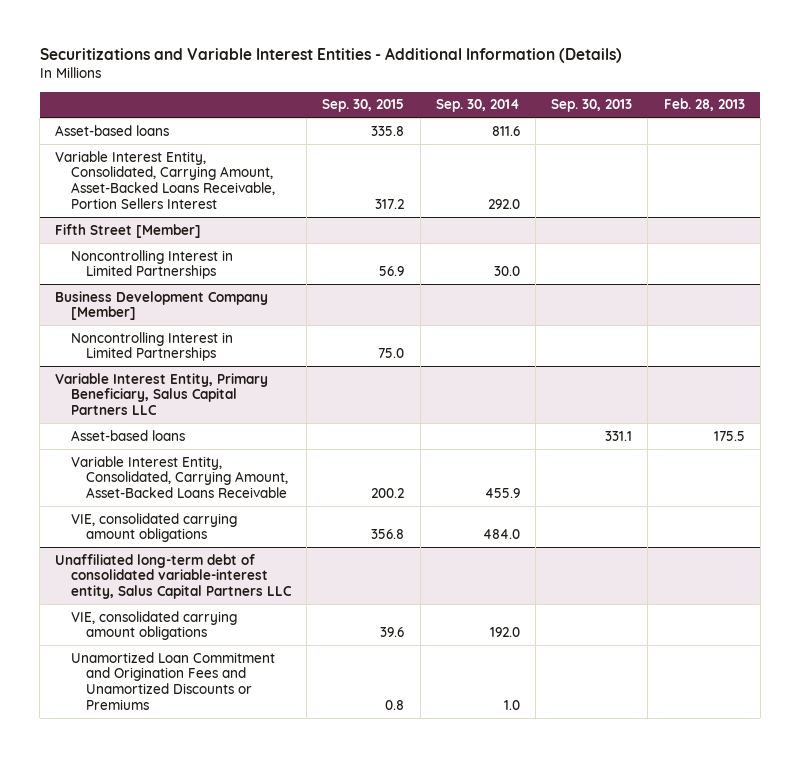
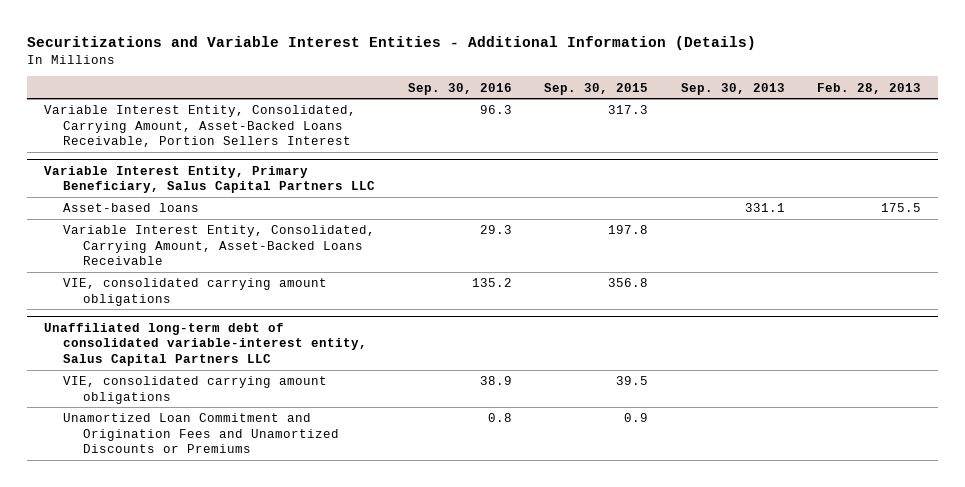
[435,99,520,113] Sep. 30, 2014 -> none
none -> [407,82,512,95] Sep. 30, 2016
[55,124,170,136] Asset-based loans -> none
[55,223,202,238] Fifth Street [Member] -> none
[70,249,233,280] Noncontrolling Interest in Limited Partnerships -> none
[55,290,269,321] Business Development Company [Member] -> none
[70,331,233,362] Noncontrolling Interest in Limited Partnerships -> none
[375,199,405,210] 317.2 -> [608,105,649,115] 317.3
[371,488,405,499] 200.2 -> [608,225,649,235] 197.8
[380,627,405,638] 39.6 -> [616,376,649,386] 39.5
[385,700,405,711] 0.8 -> [624,413,649,423] 0.9

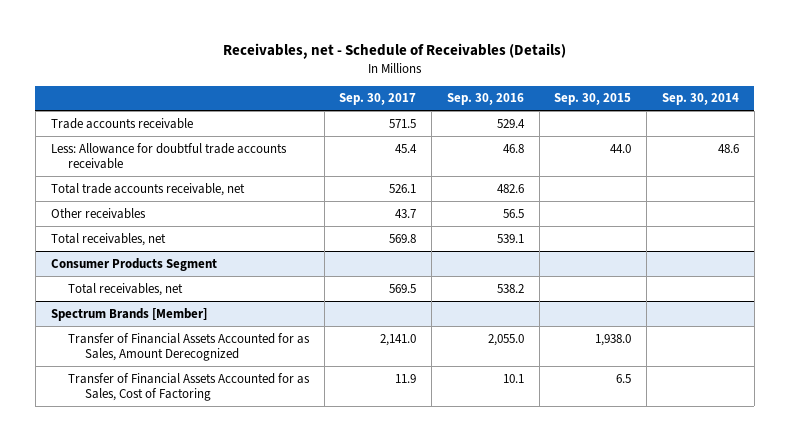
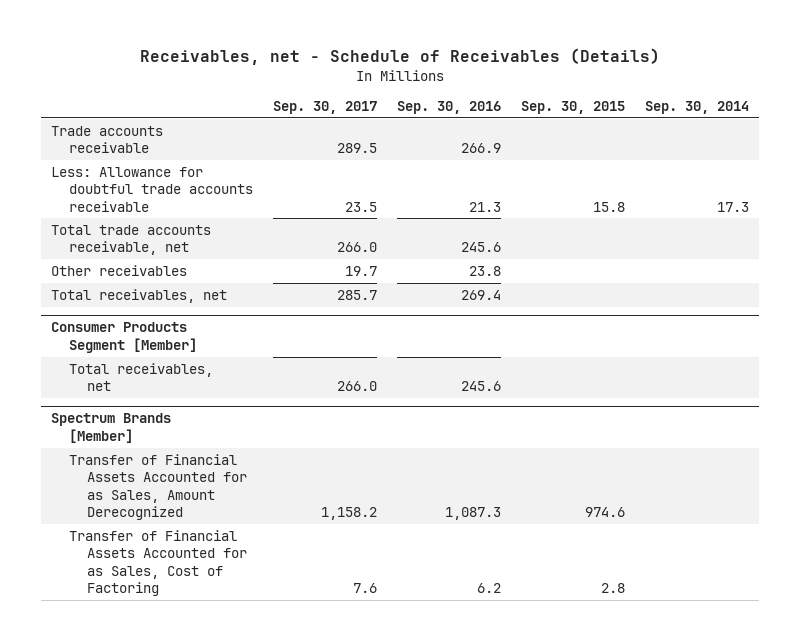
[389,118,417,128] 571.5 -> [337,143,378,154] 289.5
[496,118,525,128] 529.4 -> [460,143,501,154] 266.9
[395,143,418,153] 45.4 -> [345,201,378,212] 23.5
[502,143,524,153] 46.8 -> [468,201,501,212] 21.3
[610,143,632,153] 44.0 -> [592,201,625,212] 15.8
[717,143,739,153] 48.6 -> [716,201,749,212] 17.3
[389,183,417,193] 526.1 -> [337,242,378,253] 266.0
[496,183,524,193] 482.6 -> [460,242,501,253] 245.6
[395,208,417,218] 43.7 -> [345,265,378,276] 19.7
[502,208,524,218] 56.5 -> [468,265,501,276] 23.8
[389,233,417,243] 569.8 -> [337,289,378,300] 285.7
[496,233,524,243] 539.1 -> [460,289,501,300] 269.4
[50,257,217,271] Consumer Products Segment -> [50,322,198,353] Consumer Products Segment [Member]
[389,283,417,293] 569.5 -> [337,381,378,392] 266.0
[496,283,524,293] 538.2 -> [460,381,501,392] 245.6
[380,333,417,346] 2,141.0 -> [321,506,378,520] 1,158.2
[487,333,524,346] 2,055.0 -> [444,506,501,520] 1,087.3
[595,333,632,346] 1,938.0 -> [584,506,625,517] 974.6
[395,373,417,383] 11.9 -> [353,582,378,593] 7.6
[502,373,524,383] 10.1 -> [476,582,501,593] 6.2
[616,373,632,383] 6.5 -> [600,582,625,593] 2.8

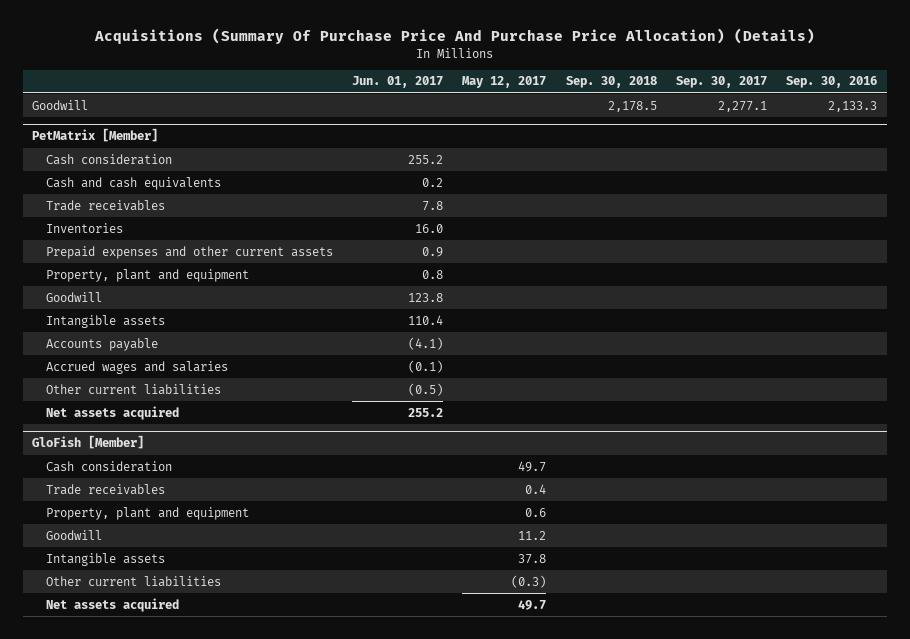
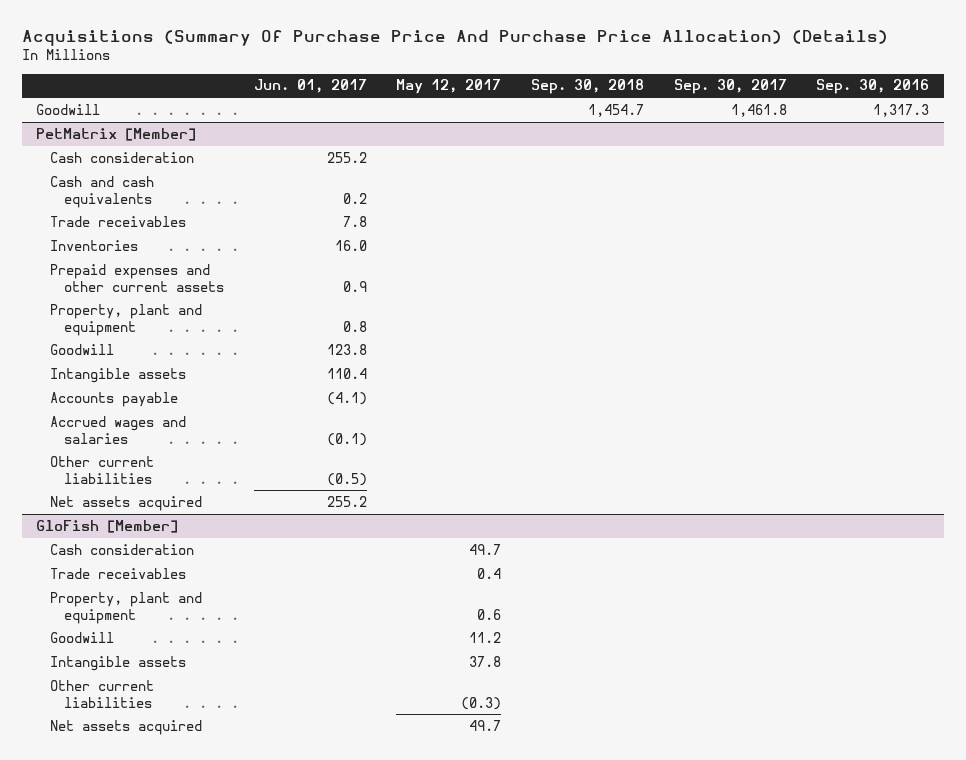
[607,100,657,112] 2,178.5 -> [588,103,645,117] 1,454.7
[718,100,768,112] 2,277.1 -> [730,103,787,117] 1,461.8
[828,100,878,112] 2,133.3 -> [873,103,930,117] 1,317.3

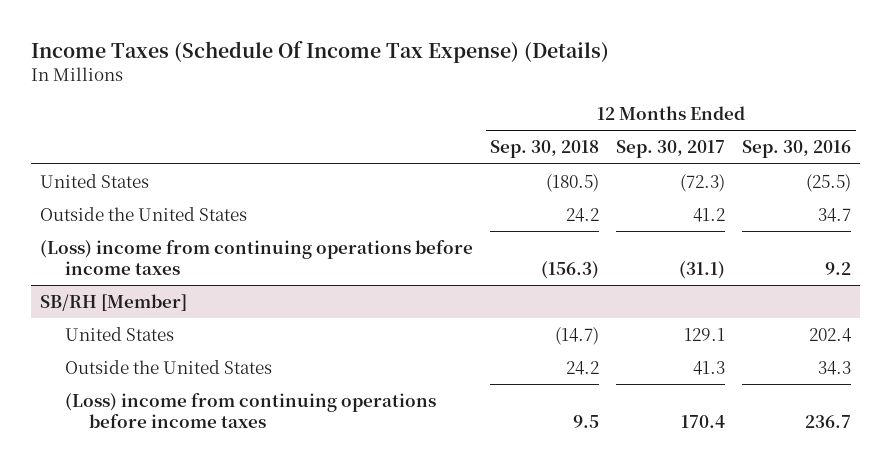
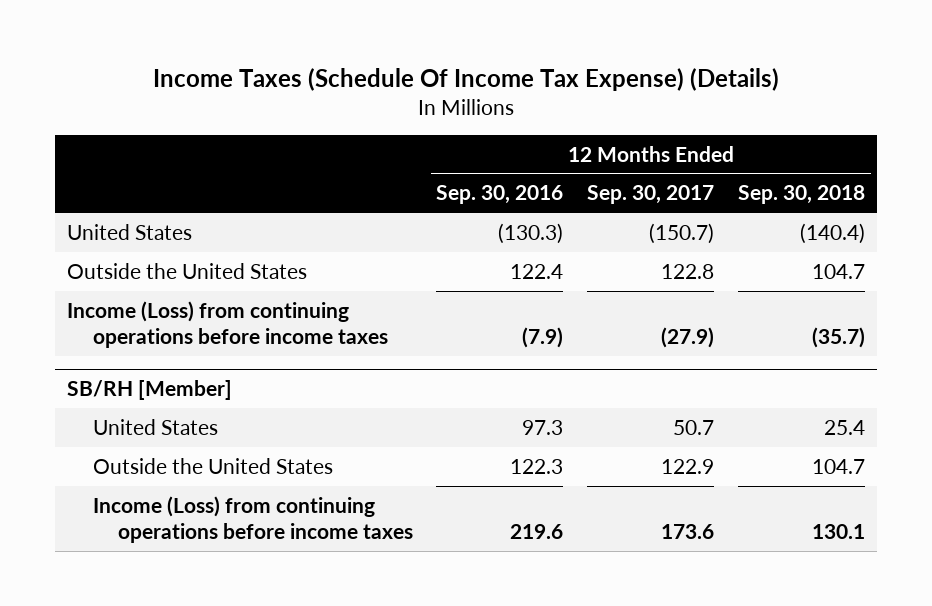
[546,173,600,192] (180.5) -> [799,222,865,244] (140.4)
[680,173,726,192] (72.3) -> [649,222,715,244] (150.7)
[806,173,852,192] (25.5) -> [498,222,564,244] (130.3)
[566,207,600,222] 24.2 -> [811,263,865,279] 104.7
[693,207,726,222] 41.2 -> [661,263,715,279] 122.8
[818,207,852,222] 34.7 -> [510,263,564,279] 122.4
[39,239,473,276] (Loss) income from continuing operations before income taxes -> [67,300,388,348] Income (Loss) from continuing operations before income taxes
[541,261,600,280] (156.3) -> [811,326,865,348] (35.7)
[679,261,726,280] (31.1) -> [661,326,715,348] (27.9)
[825,262,852,276] 9.2 -> [522,326,564,348] (7.9)
[555,326,600,345] (14.7) -> [823,419,865,435] 25.4
[684,327,726,341] 129.1 -> [673,419,715,435] 50.7
[809,327,853,342] 202.4 -> [522,419,564,435] 97.3
[566,360,600,375] 24.2 -> [811,458,865,474] 104.7
[693,360,726,375] 41.3 -> [661,458,715,474] 122.9
[818,360,852,375] 34.3 -> [510,458,564,474] 122.3
[64,392,436,429] (Loss) income from continuing operations before income taxes -> [92,495,413,543] Income (Loss) from continuing operations before income taxes
[573,415,600,429] 9.5 -> [811,523,865,539] 130.1
[681,415,726,429] 170.4 -> [661,523,715,539] 173.6
[805,415,852,429] 236.7 -> [510,523,564,539] 219.6

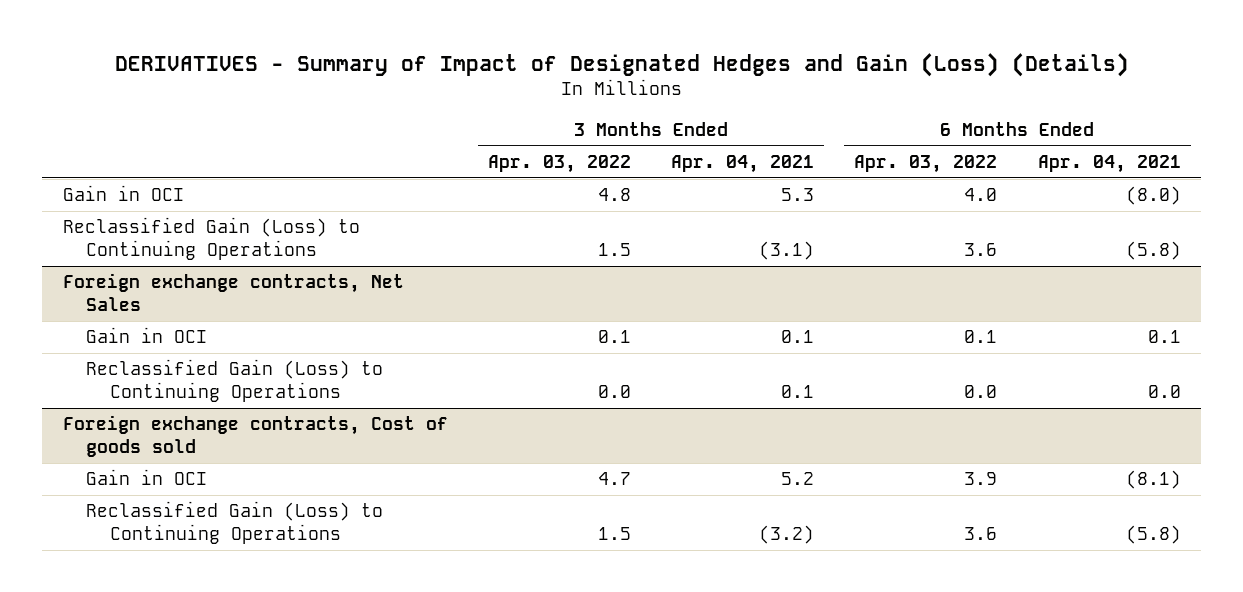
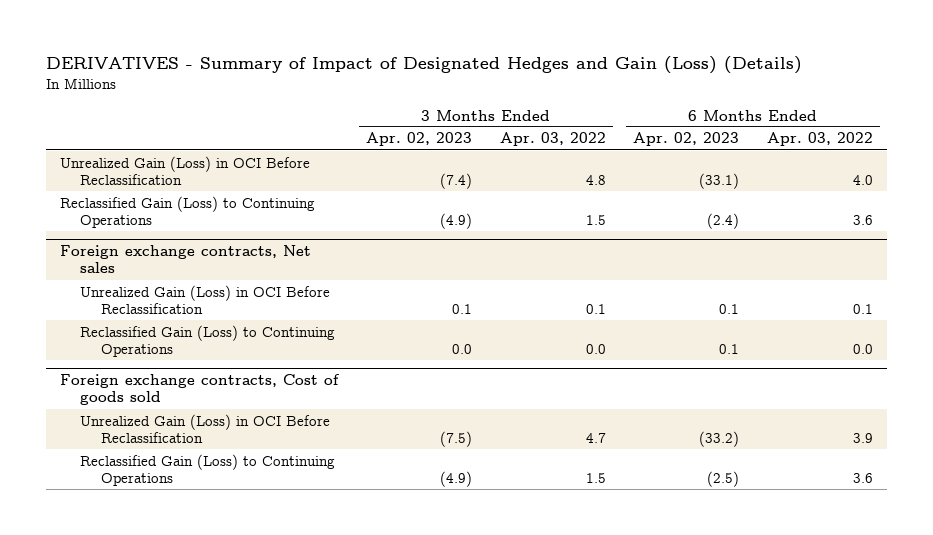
[671,154,815,173] Apr. 04, 2021 -> none
[1037,154,1181,173] Apr. 04, 2021 -> none
none -> [365,132,472,147] Apr. 02, 2023
none -> [633,132,740,147] Apr. 02, 2023
[62,185,184,202] Gain in OCI -> [59,155,310,185] Unrealized Gain (Loss) in OCI Before Reclassification
[62,273,404,312] Foreign exchange contracts, Net Sales -> [59,245,311,274] Foreign exchange contracts, Net sales
[86,327,208,344] Gain in OCI -> [80,284,331,314] Unrealized Gain (Loss) in OCI Before Reclassification
[86,469,208,486] Gain in OCI -> [80,413,331,443] Unrealized Gain (Loss) in OCI Before Reclassification

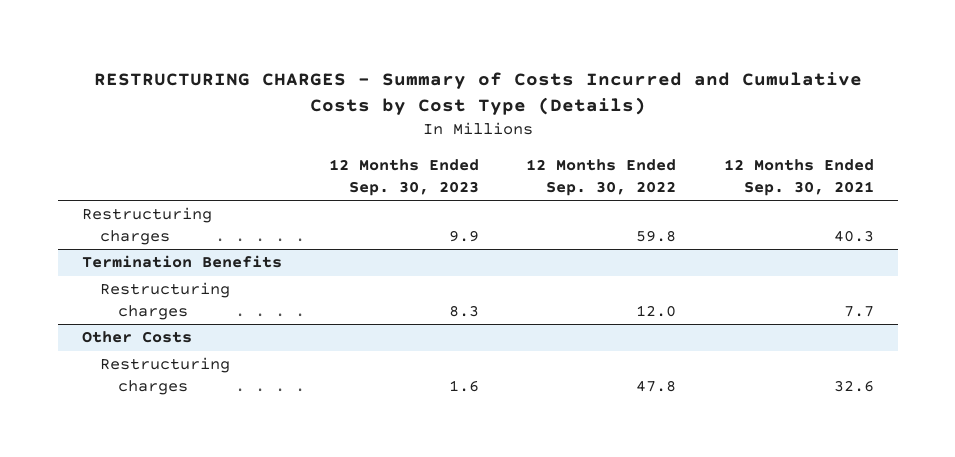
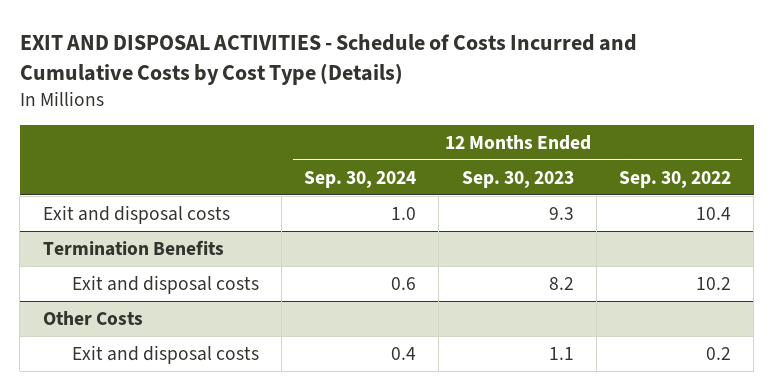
[93,71,862,116] RESTRUCTURING CHARGES - Summary of Costs Incurred and Cumulative Costs by Cost Type (Details) -> [19,33,637,85] EXIT AND DISPOSAL ACTIVITIES - Schedule of Costs Incurred and Cumulative Costs by Cost Type (Details)
[723,159,874,196] 12 Months Ended Sep. 30, 2021 -> none
none -> [304,170,417,188] Sep. 30, 2024
[81,207,212,246] Restructuring charges -> none
none -> [42,204,230,224] Exit and disposal costs
[99,282,230,321] Restructuring charges -> none
none -> [71,274,259,294] Exit and disposal costs
[99,357,230,396] Restructuring charges -> none
none -> [71,344,259,364] Exit and disposal costs

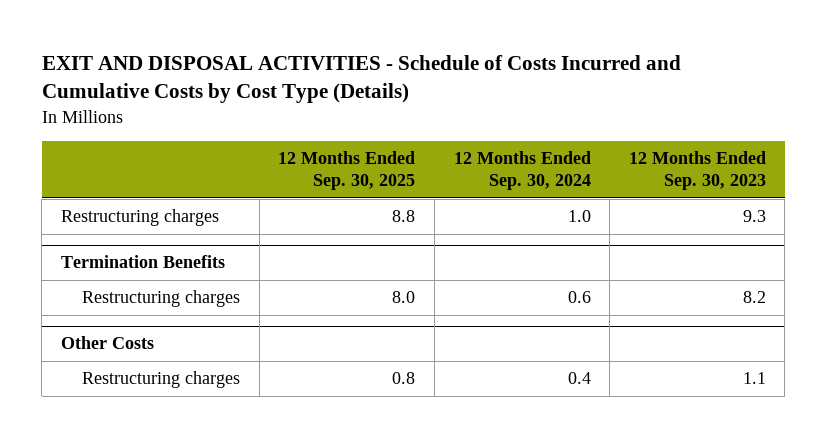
[618,170,731,188] Sep. 30, 2022 -> none
none -> [278,151,416,191] 12 Months Ended Sep. 30, 2025
[42,204,230,224] Exit and disposal costs -> [60,209,219,227] Restructuring charges
[71,274,259,294] Exit and disposal costs -> [82,290,241,308] Restructuring charges
[71,344,259,364] Exit and disposal costs -> [82,371,241,389] Restructuring charges

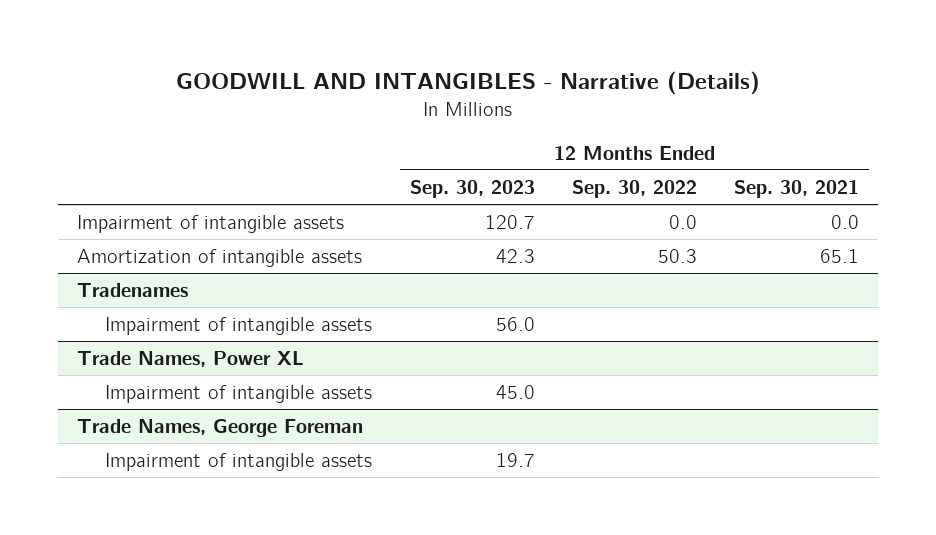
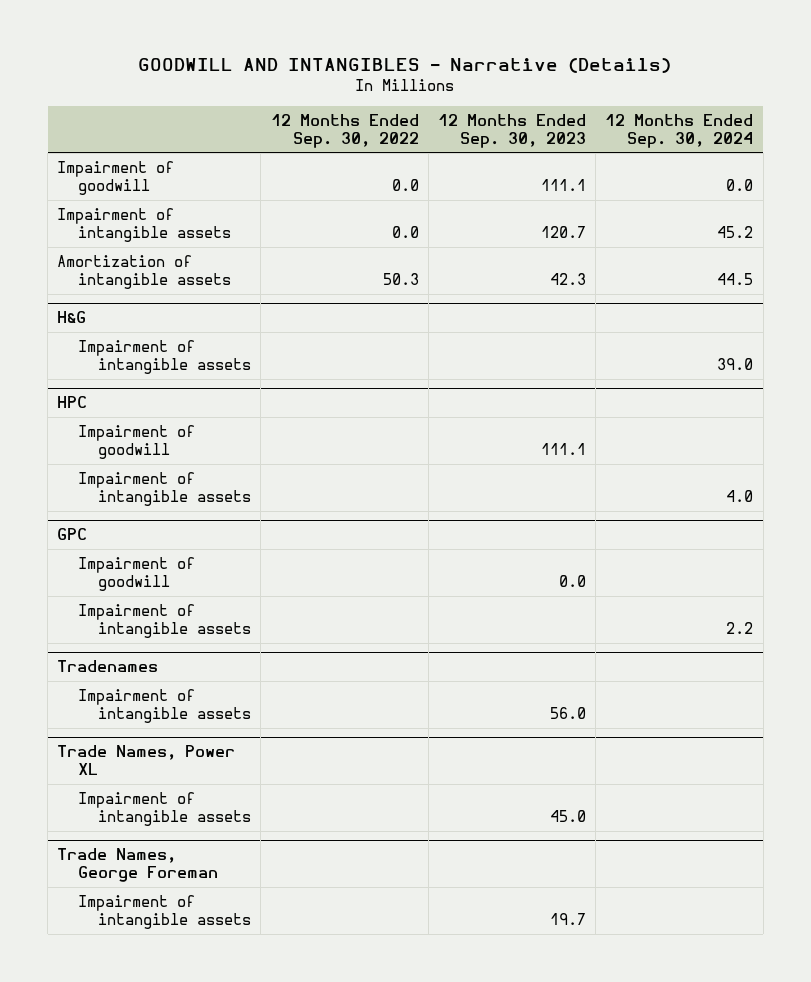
[734,179,860,198] Sep. 30, 2021 -> none
none -> [605,113,754,148] 12 Months Ended Sep. 30, 2024
none -> [57,160,175,195] Impairment of goodwill
none -> [57,310,87,323] H&G
none -> [77,339,252,374] Impairment of intangible assets
none -> [57,395,88,408] HPC
none -> [77,424,195,459] Impairment of goodwill
none -> [77,471,252,506] Impairment of intangible assets
none -> [57,527,88,540] GPC
none -> [77,556,195,591] Impairment of goodwill
none -> [77,603,252,638] Impairment of intangible assets

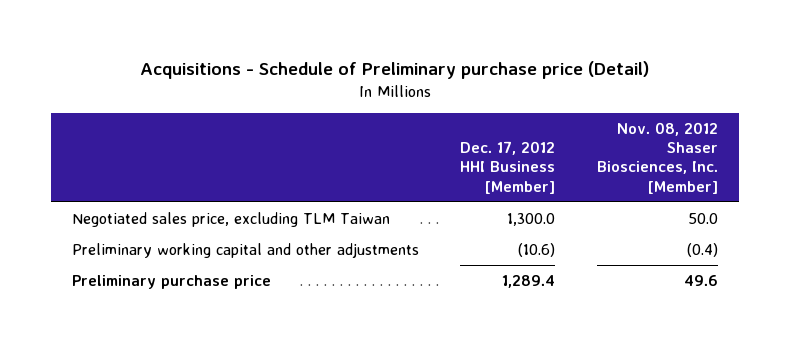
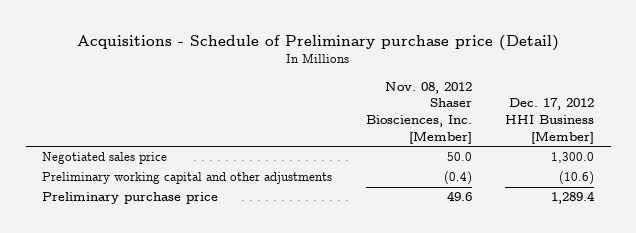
[71,211,390,227] Negotiated sales price, excluding TLM Taiwan -> [42,152,168,165] Negotiated sales price

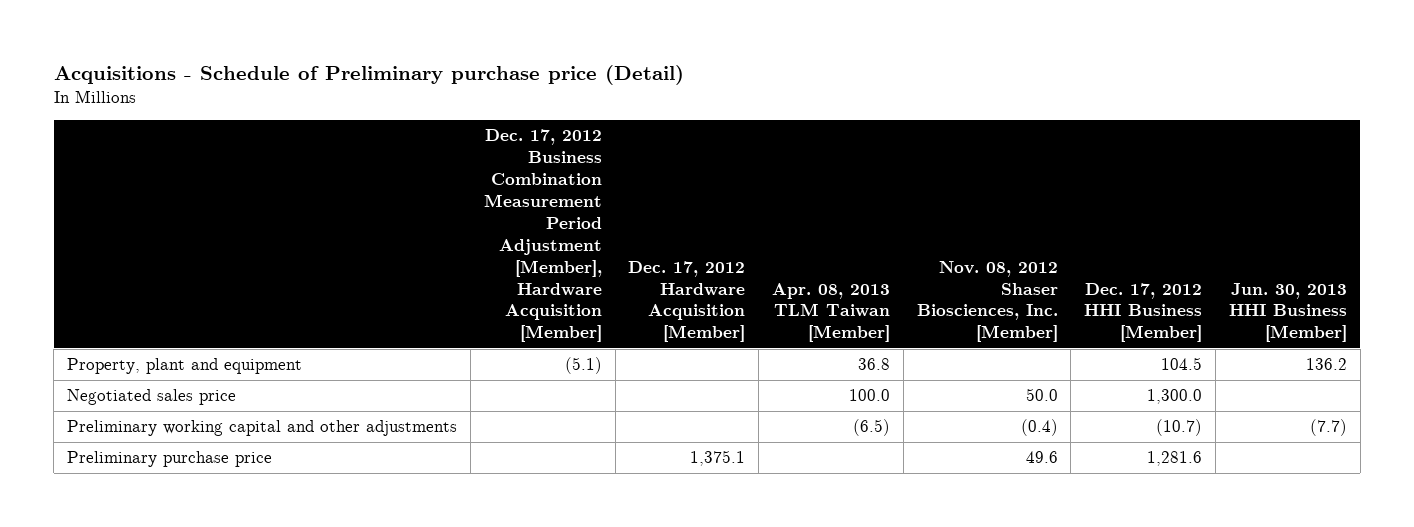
none -> [483,129,602,343] Dec. 17, 2012 Business Combination Measurement Period Adjustment [Member], Hardware Acquisition [Member]
none -> [628,260,746,343] Dec. 17, 2012 Hardware Acquisition [Member]
none -> [771,282,890,343] Apr. 08, 2013 TLM Taiwan [Member]
none -> [1228,282,1347,343] Jun. 30, 2013 HHI Business [Member]
none -> [67,358,303,375] Property, plant and equipment
[559,171,595,186] (10.6) -> [1156,419,1203,437] (10.7)
[551,191,596,205] 1,289.4 -> [1147,451,1203,467] 1,281.6

